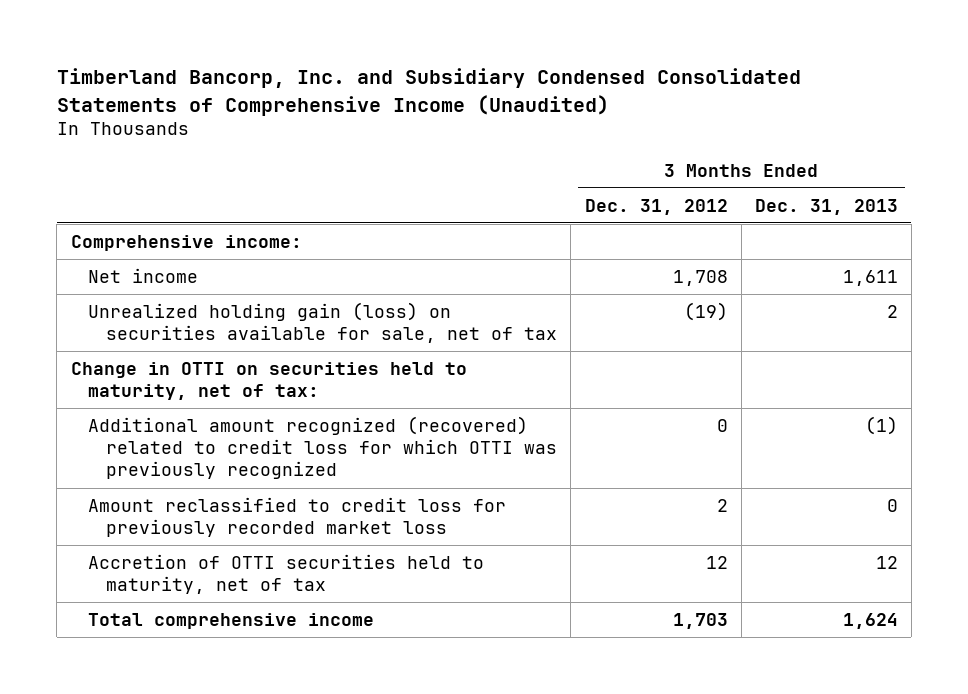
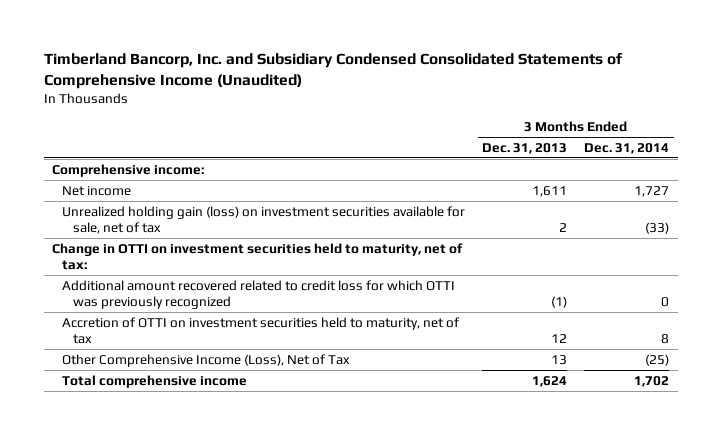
[584,198,728,215] Dec. 31, 2012 -> none
none -> [584,142,670,154] Dec. 31, 2014
[88,496,507,538] Amount reclassified to credit loss for previously recorded market loss -> none
[88,301,558,344] Unrealized holding gain (loss) on securities available for sale, net of tax -> [62,205,466,235] Unrealized holding gain (loss) on investment securities available for sale, net of tax
[70,361,467,401] Change in OTTI on securities held to maturity, net of tax: -> [52,242,464,271] Change in OTTI on investment securities held to maturity, net of tax:
[88,415,558,480] Additional amount recognized (recovered) related to credit loss for which OTTI was previously recognized -> [62,279,456,310] Additional amount recovered related to credit loss for which OTTI was previously recognized
[88,553,485,595] Accretion of OTTI securities held to maturity, net of tax -> [62,316,461,345] Accretion of OTTI on investment securities held to maturity, net of tax
none -> [62,353,351,367] Other Comprehensive Income (Loss), Net of Tax

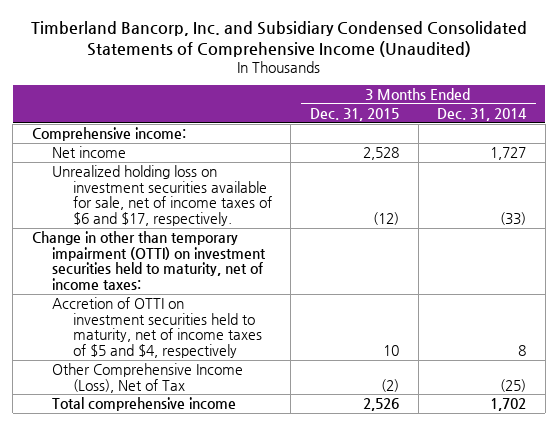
[482,142,568,154] Dec. 31, 2013 -> none
none -> [310,108,400,122] Dec. 31, 2015
[62,279,456,310] Additional amount recovered related to credit loss for which OTTI was previously recognized -> none
[62,205,466,235] Unrealized holding gain (loss) on investment securities available for sale, net of tax -> [52,165,272,226] Unrealized holding loss on investment securities available for sale, net of income taxes of $6 and $17, respectively.
[52,242,464,271] Change in OTTI on investment securities held to maturity, net of tax: -> [31,231,267,290] Change in other than temporary impairment (OTTI) on investment securities held to maturity, net of income taxes:
[62,316,461,345] Accretion of OTTI on investment securities held to maturity, net of tax -> [52,297,262,358] Accretion of OTTI on investment securities held to maturity, net of income taxes of $5 and $4, respectively

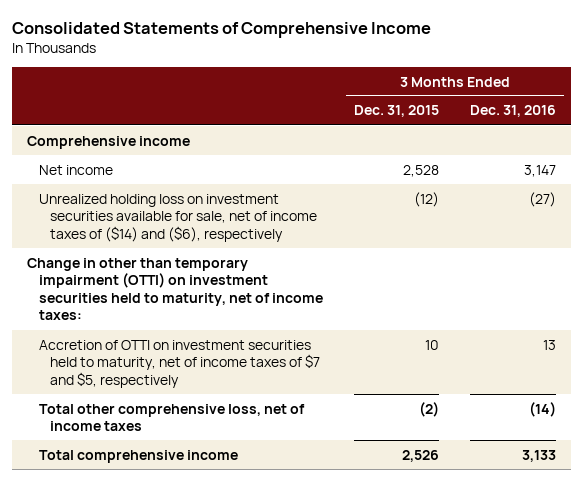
[31,21,528,57] Timberland Bancorp, Inc. and Subsidiary Condensed Consolidated Statements of Comprehensive Income (Unaudited) -> [11,21,431,38] Consolidated Statements of Comprehensive Income
[437,108,528,122] Dec. 31, 2014 -> none
none -> [469,105,556,118] Dec. 31, 2016
[31,127,186,142] Comprehensive income: -> [27,135,191,149] Comprehensive income
[52,165,272,226] Unrealized holding loss on investment securities available for sale, net of income taxes of $6 and $17, respectively. -> [38,193,318,242] Unrealized holding loss on investment securities available for sale, net of income taxes of ($14) and ($6), respectively
[52,297,262,358] Accretion of OTTI on investment securities held to maturity, net of income taxes of $5 and $4, respectively -> [38,339,321,388] Accretion of OTTI on investment securities held to maturity, net of income taxes of $7 and $5, respectively
[52,363,244,393] Other Comprehensive Income (Loss), Net of Tax -> [38,403,305,432] Total other comprehensive loss, net of income taxes

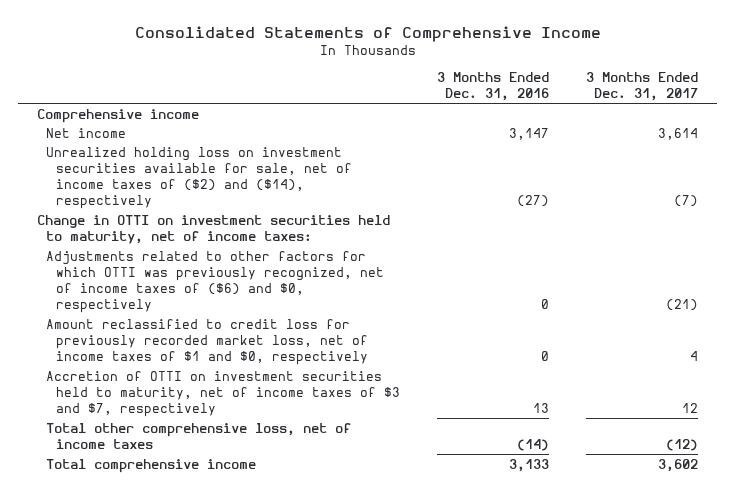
[353,105,439,118] Dec. 31, 2015 -> none
none -> [586,71,699,102] 3 Months Ended Dec. 31, 2017
[38,193,318,242] Unrealized holding loss on investment securities available for sale, net of income taxes of ($14) and ($6), respectively -> [46,146,352,210] Unrealized holding loss on investment securities available for sale, net of income taxes of ($2) and ($14), respectively
[27,257,323,321] Change in other than temporary impairment (OTTI) on investment securities held to maturity, net of income taxes: -> [36,214,390,244] Change in OTTI on investment securities held to maturity, net of income taxes:
none -> [46,250,384,314] Adjustments related to other factors for which OTTI was previously recognized, net of income taxes of ($6) and $0, respectively
none -> [46,318,368,366] Amount reclassified to credit loss for previously recorded market loss, net of income taxes of $1 and $0, respectively
[38,339,321,388] Accretion of OTTI on investment securities held to maturity, net of income taxes of $7 and $5, respectively -> [46,370,400,418] Accretion of OTTI on investment securities held to maturity, net of income taxes of $3 and $7, respectively

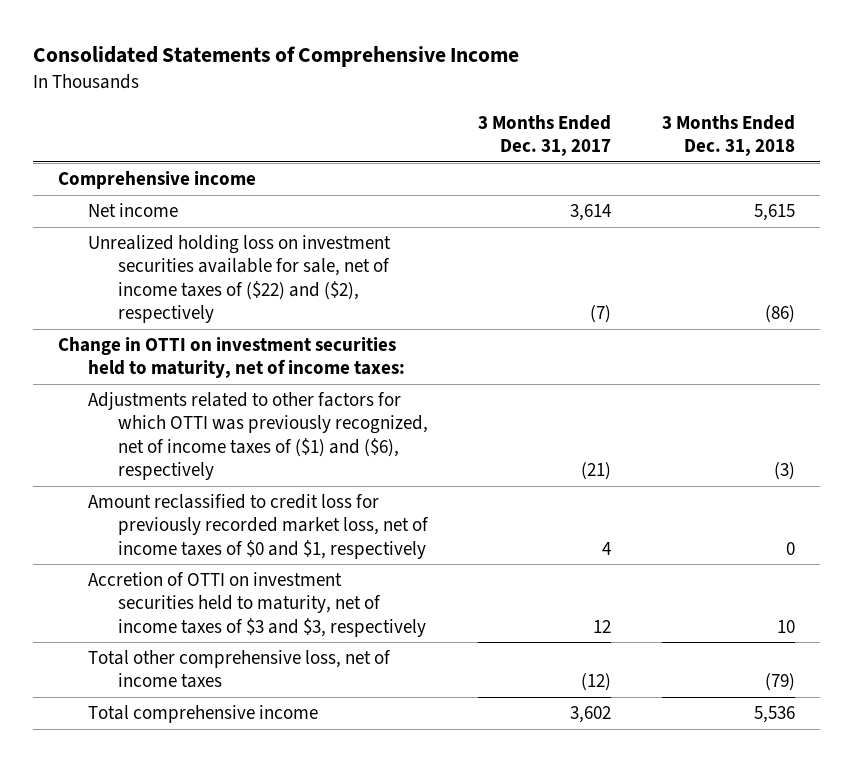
[437,71,550,102] 3 Months Ended Dec. 31, 2016 -> none
none -> [662,114,796,157] 3 Months Ended Dec. 31, 2018
[46,146,352,210] Unrealized holding loss on investment securities available for sale, net of income taxes of ($2) and ($14), respectively -> [88,235,392,323] Unrealized holding loss on investment securities available for sale, net of income taxes of ($22) and ($2), respectively
[46,250,384,314] Adjustments related to other factors for which OTTI was previously recognized, net of income taxes of ($6) and $0, respectively -> [88,392,428,480] Adjustments related to other factors for which OTTI was previously recognized, net of income taxes of ($1) and ($6), respectively
[46,318,368,366] Amount reclassified to credit loss for previously recorded market loss, net of income taxes of $1 and $0, respectively -> [88,494,429,559] Amount reclassified to credit loss for previously recorded market loss, net of income taxes of $0 and $1, respectively
[46,370,400,418] Accretion of OTTI on investment securities held to maturity, net of income taxes of $3 and $7, respectively -> [88,572,426,637] Accretion of OTTI on investment securities held to maturity, net of income taxes of $3 and $3, respectively

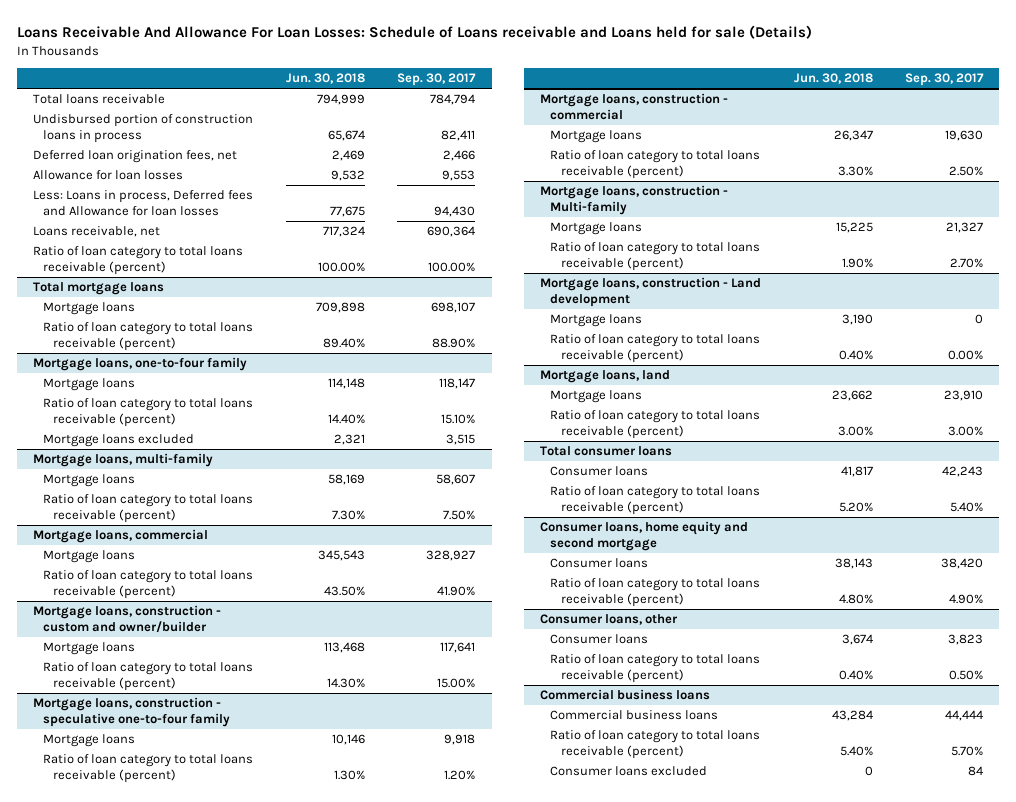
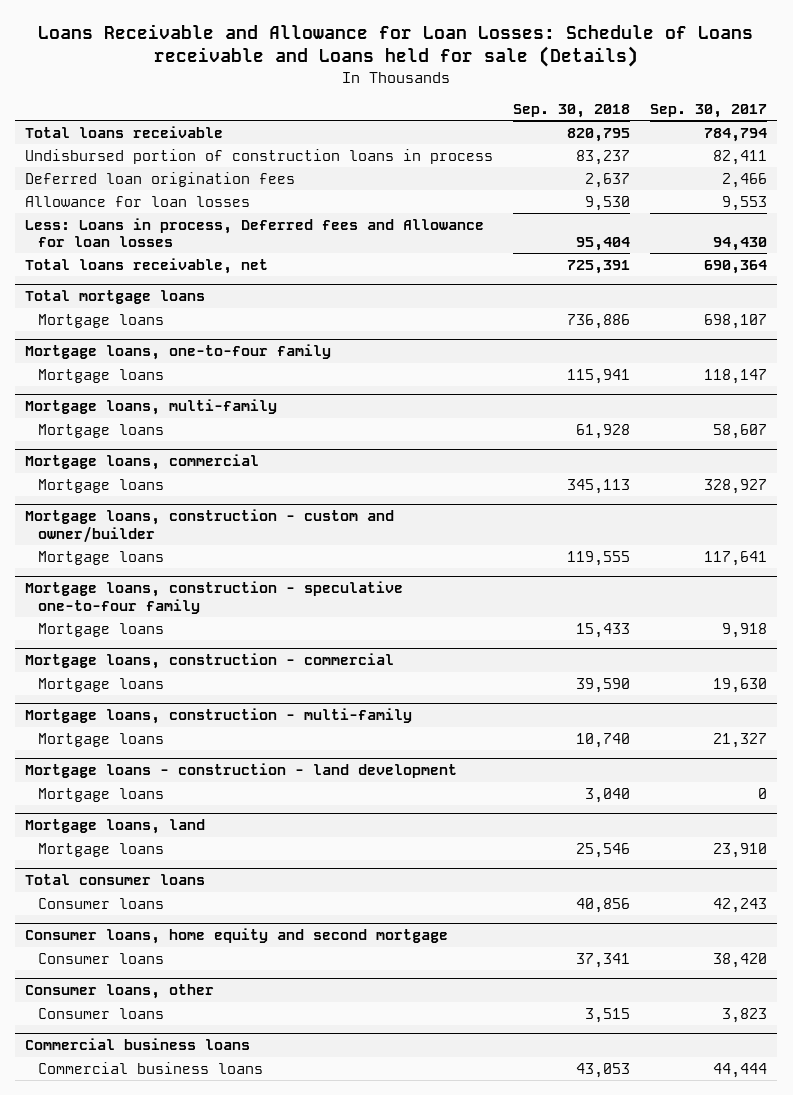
[16,25,812,40] Loans Receivable And Allowance For Loan Losses: Schedule of Loans receivable and Loans held for sale (Details) -> [38,23,754,68] Loans Receivable and Allowance for Loan Losses: Schedule of Loans receivable and Loans held for sale (Details)
[286,73,366,85] Jun. 30, 2018 -> none
none -> [513,104,631,119] Sep. 30, 2018
[32,150,237,164] Deferred loan origination fees, net -> [25,171,296,187] Deferred loan origination fees
[32,246,243,276] Ratio of loan category to total loans receivable (percent) -> none
[32,226,160,238] Loans receivable, net -> [25,257,269,274] Total loans receivable, net
[43,322,254,352] Ratio of loan category to total loans receivable (percent) -> none
[43,398,254,428] Ratio of loan category to total loans receivable (percent) -> none
[43,434,195,448] Mortgage loans excluded -> none
[43,494,254,524] Ratio of loan category to total loans receivable (percent) -> none
[43,570,254,600] Ratio of loan category to total loans receivable (percent) -> none
[43,662,254,692] Ratio of loan category to total loans receivable (percent) -> none
[43,754,254,784] Ratio of loan category to total loans receivable (percent) -> none
[550,150,761,180] Ratio of loan category to total loans receivable (percent) -> none
[540,185,729,216] Mortgage loans, construction - Multi-family -> [25,708,413,725] Mortgage loans, construction - multi-family
[550,242,761,272] Ratio of loan category to total loans receivable (percent) -> none
[540,277,762,308] Mortgage loans, construction - Land development -> [25,763,458,779] Mortgage loans - construction - land development
[550,334,761,364] Ratio of loan category to total loans receivable (percent) -> none
[550,410,761,440] Ratio of loan category to total loans receivable (percent) -> none
[550,486,761,516] Ratio of loan category to total loans receivable (percent) -> none
[550,578,761,608] Ratio of loan category to total loans receivable (percent) -> none
[550,654,761,684] Ratio of loan category to total loans receivable (percent) -> none
[550,730,761,760] Ratio of loan category to total loans receivable (percent) -> none
[550,766,708,777] Consumer loans excluded -> none

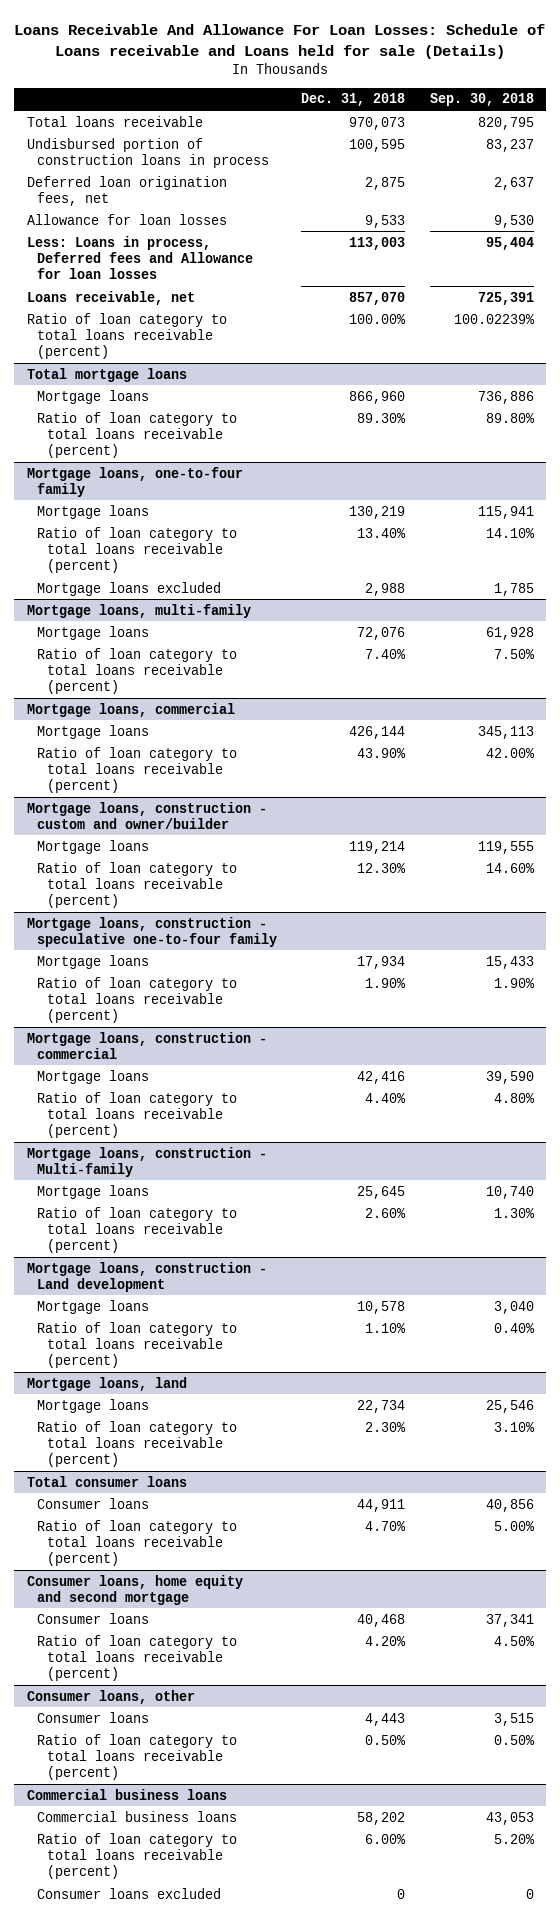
[38,23,754,68] Loans Receivable and Allowance for Loan Losses: Schedule of Loans receivable and Loans held for sale (Details) -> [14,24,546,60] Loans Receivable And Allowance For Loan Losses: Schedule of Loans receivable and Loans held for sale (Details)
[650,104,768,119] Sep. 30, 2017 -> none
none -> [301,93,406,107] Dec. 31, 2018
[25,171,296,187] Deferred loan origination fees -> [26,175,227,206] Deferred loan origination fees, net
[25,257,269,274] Total loans receivable, net -> [26,290,195,305] Loans receivable, net
none -> [26,312,227,360] Ratio of loan category to total loans receivable (percent)
none -> [36,411,237,459] Ratio of loan category to total loans receivable (percent)
none -> [36,526,237,574] Ratio of loan category to total loans receivable (percent)
none -> [36,581,221,596] Mortgage loans excluded
none -> [36,647,237,695] Ratio of loan category to total loans receivable (percent)
none -> [36,746,237,794] Ratio of loan category to total loans receivable (percent)
none -> [36,861,237,909] Ratio of loan category to total loans receivable (percent)
none -> [36,976,237,1024] Ratio of loan category to total loans receivable (percent)
none -> [36,1091,237,1139] Ratio of loan category to total loans receivable (percent)
[25,708,413,725] Mortgage loans, construction - multi-family -> [26,1146,267,1177] Mortgage loans, construction - Multi-family
none -> [36,1206,237,1254] Ratio of loan category to total loans receivable (percent)
[25,763,458,779] Mortgage loans - construction - land development -> [26,1261,267,1292] Mortgage loans, construction - Land development
none -> [36,1321,237,1369] Ratio of loan category to total loans receivable (percent)
none -> [36,1420,237,1468] Ratio of loan category to total loans receivable (percent)
none -> [36,1519,237,1567] Ratio of loan category to total loans receivable (percent)
none -> [36,1634,237,1682] Ratio of loan category to total loans receivable (percent)
none -> [36,1733,237,1781] Ratio of loan category to total loans receivable (percent)
none -> [36,1832,237,1880] Ratio of loan category to total loans receivable (percent)
none -> [36,1887,221,1899] Consumer loans excluded

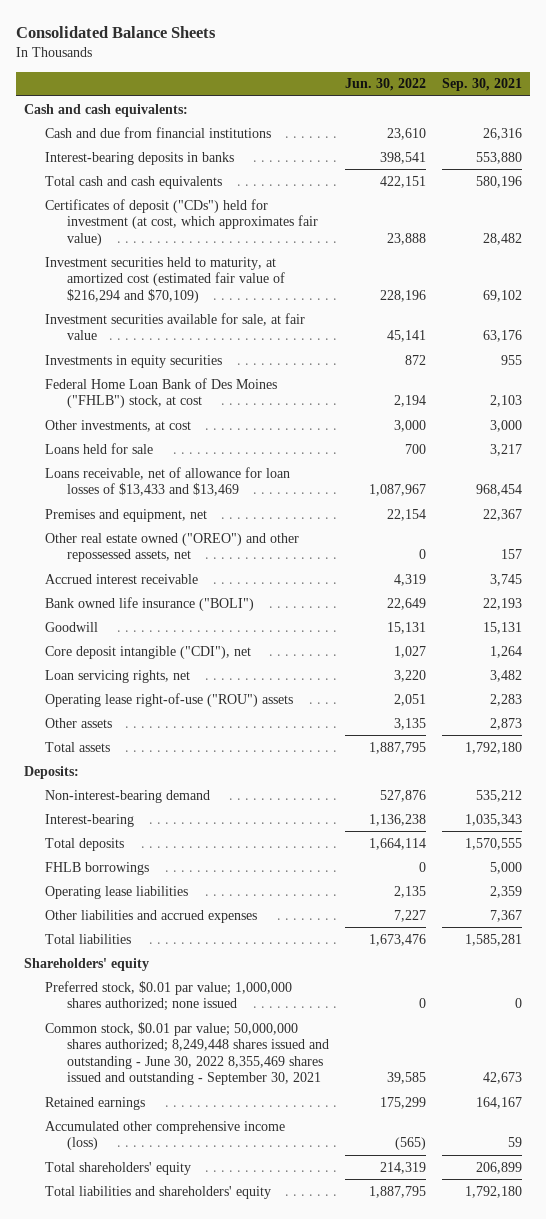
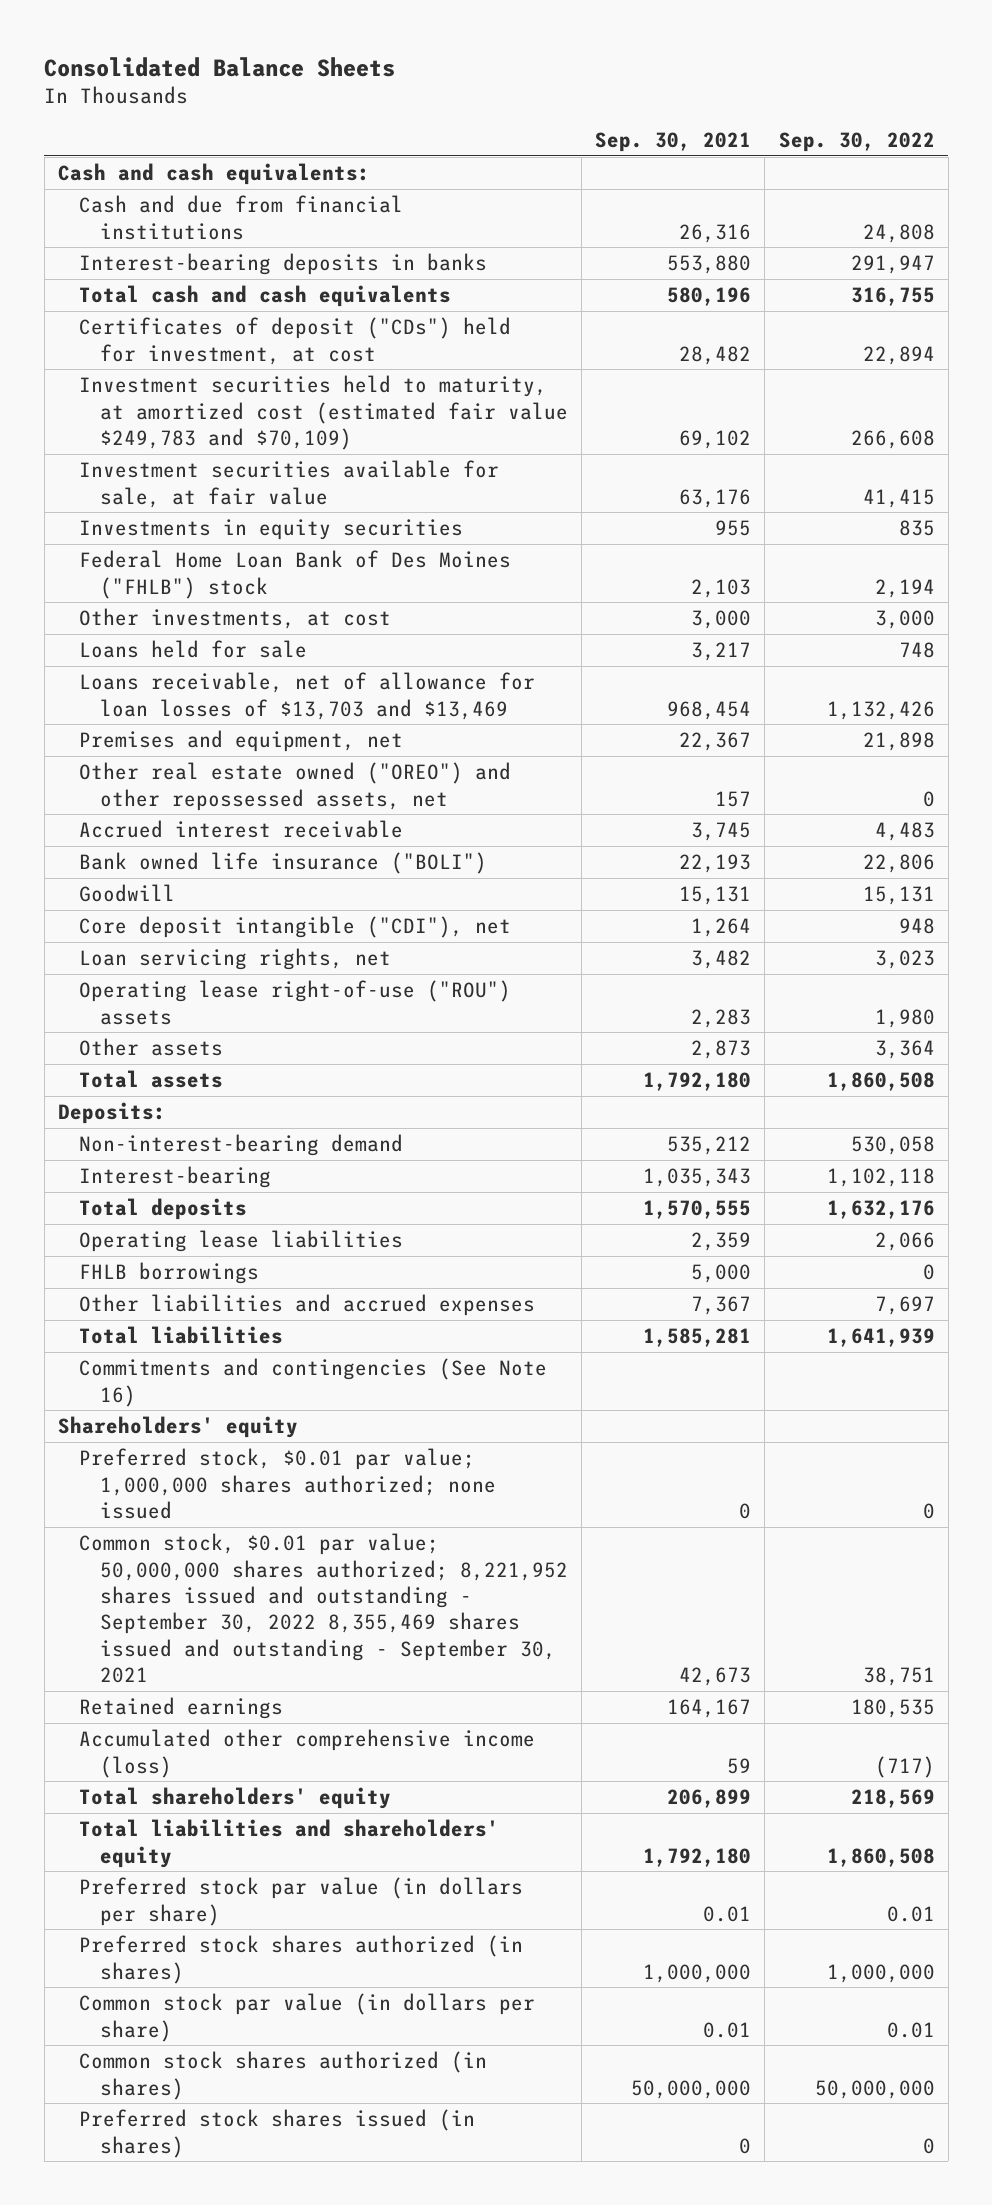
[344,78,426,92] Jun. 30, 2022 -> none
none -> [778,131,935,152] Sep. 30, 2022
[45,198,318,246] Certificates of deposit ("CDs") held for investment (at cost, which approximates fair value) -> [79,317,512,365] Certificates of deposit ("CDs") held for investment, at cost
[45,256,285,303] Investment securities held to maturity, at amortized cost (estimated fair value of $216,294 and $70,109) -> [79,375,569,450] Investment securities held to maturity, at amortized cost (estimated fair value $249,783 and $70,109)
[45,377,278,409] Federal Home Loan Bank of Des Moines ("FHLB") stock, at cost -> [79,550,512,599] Federal Home Loan Bank of Des Moines ("FHLB") stock
[45,466,291,497] Loans receivable, net of allowance for loan losses of $13,433 and $13,469 -> [79,672,536,720] Loans receivable, net of allowance for loan losses of $13,703 and $13,469
[45,861,150,875] FHLB borrowings -> [79,1262,260,1285] FHLB borrowings
none -> [79,1358,548,1407] Commitments and contingencies (See Note 16)
[45,1021,329,1086] Common stock, $0.01 par value; 50,000,000 shares authorized; 8,249,448 shares issued and outstanding - June 30, 2022 8,355,469 shares issued and outstanding - September 30, 2021 -> [79,1533,569,1684] Common stock, $0.01 par value; 50,000,000 shares authorized; 8,221,952 shares issued and outstanding - September 30, 2022 8,355,469 shares issued and outstanding - September 30, 2021
none -> [79,1877,524,1926] Preferred stock par value (in dollars per share)
none -> [79,1935,524,1984] Preferred stock shares authorized (in shares)
none -> [79,1993,536,2042] Common stock par value (in dollars per share)
none -> [79,2051,488,2100] Common stock shares authorized (in shares)
none -> [79,2109,476,2158] Preferred stock shares issued (in shares)

